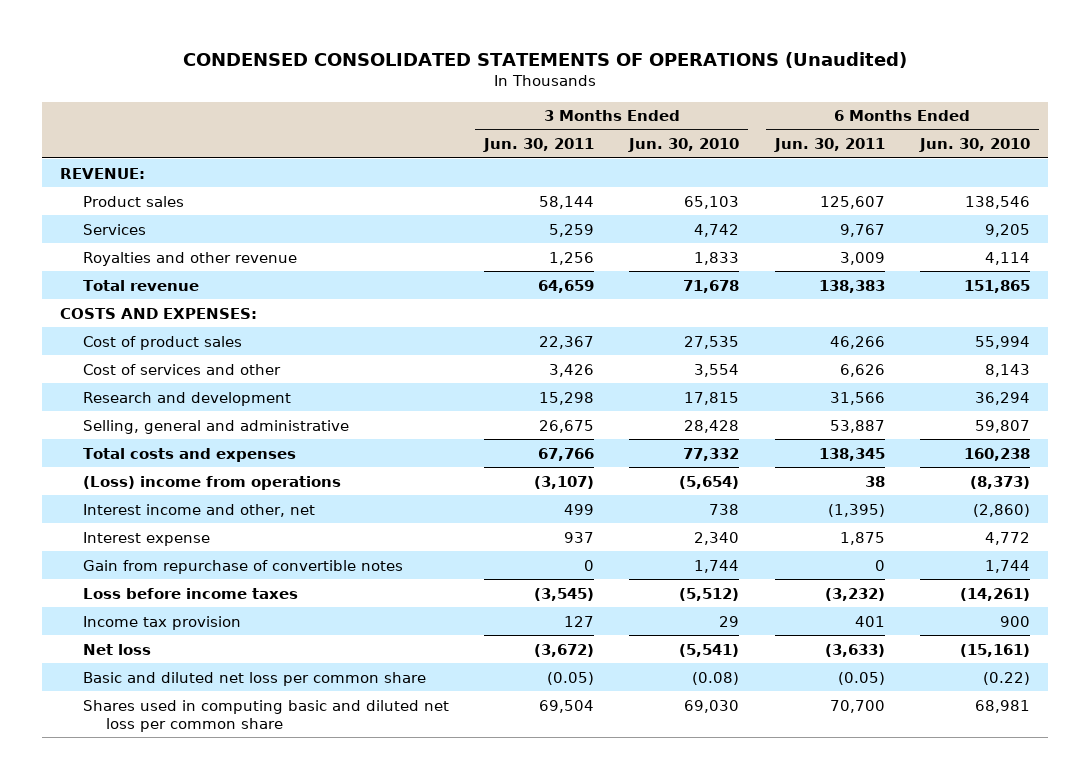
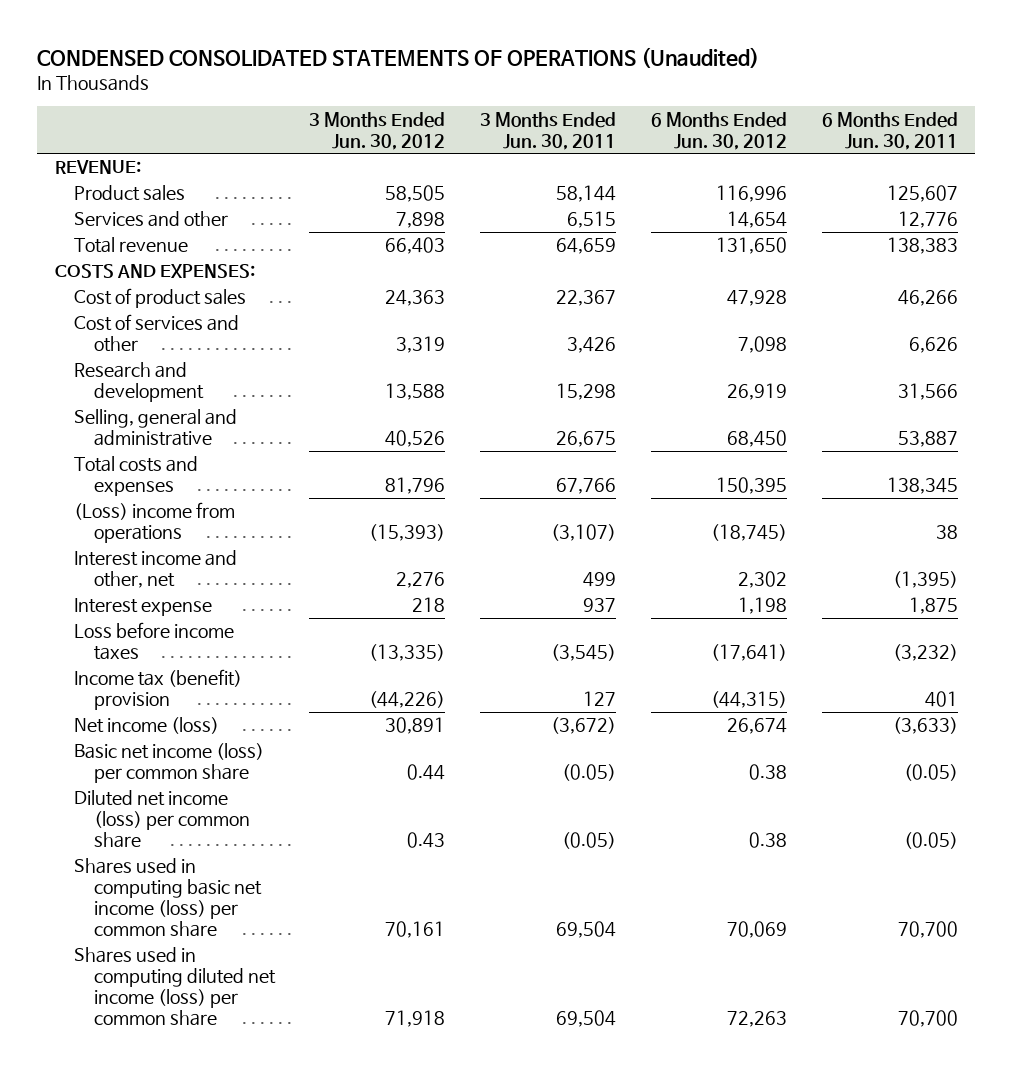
[628,138,740,153] Jun. 30, 2010 -> none
[919,138,1031,153] Jun. 30, 2010 -> none
none -> [309,111,446,150] 3 Months Ended Jun. 30, 2012
none -> [651,111,788,150] 6 Months Ended Jun. 30, 2012
[82,223,146,235] Services -> none
[82,251,297,266] Royalties and other revenue -> none
none -> [74,211,229,228] Services and other
[82,559,403,574] Gain from repurchase of convertible notes -> none
[82,615,241,630] Income tax provision -> [74,669,243,711] Income tax (benefit) provision
[82,643,151,655] Net loss -> [74,717,220,735] Net income (loss)
[82,671,426,686] Basic and diluted net loss per common share -> [74,743,265,784] Basic net income (loss) per common share
none -> [74,790,250,849] Diluted net income (loss) per common share
[82,699,449,732] Shares used in computing basic and diluted net loss per common share -> [74,858,262,938] Shares used in computing basic net income (loss) per common share
none -> [74,947,276,1027] Shares used in computing diluted net income (loss) per common share

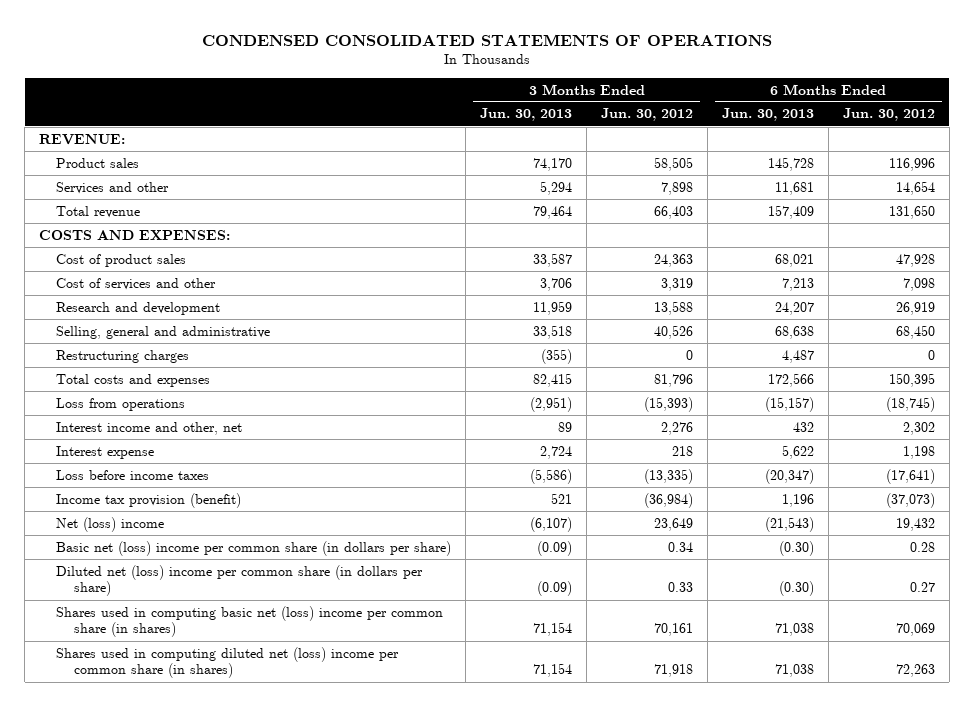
[37,46,760,68] CONDENSED CONSOLIDATED STATEMENTS OF OPERATIONS (Unaudited) -> [201,33,772,46] CONDENSED CONSOLIDATED STATEMENTS OF OPERATIONS
[480,111,617,150] 3 Months Ended Jun. 30, 2011 -> none
[821,111,958,150] 6 Months Ended Jun. 30, 2011 -> none
none -> [480,108,573,122] Jun. 30, 2013
none -> [722,108,815,122] Jun. 30, 2013
none -> [56,349,190,363] Restructuring charges
[74,502,236,544] (Loss) income from operations -> [56,397,186,411] Loss from operations
[74,669,243,711] Income tax (benefit) provision -> [56,492,242,508] Income tax provision (benefit)
[369,691,446,709] (44,226) -> [644,492,694,508] (36,984)
[711,691,788,709] (44,315) -> [885,492,935,508] (37,073)
[74,717,220,735] Net income (loss) -> [56,516,165,532] Net (loss) income
[385,717,446,735] 30,891 -> [654,517,694,531] 23,649
[727,718,788,735] 26,674 -> [895,517,935,531] 19,432
[74,743,265,784] Basic net income (loss) per common share -> [56,540,452,556] Basic net (loss) income per common share (in dollars per share)
[407,764,446,781] 0.44 -> [668,541,694,552] 0.34
[749,764,788,781] 0.38 -> [909,541,935,552] 0.28
[74,790,250,849] Diluted net income (loss) per common share -> [56,564,424,597] Diluted net (loss) income per common share (in dollars per share)
[407,832,446,849] 0.43 -> [668,582,694,593] 0.33
[749,832,788,849] 0.38 -> [909,582,935,593] 0.27
[74,858,262,938] Shares used in computing basic net income (loss) per common share -> [56,605,444,638] Shares used in computing basic net (loss) income per common share (in shares)
[74,947,276,1027] Shares used in computing diluted net income (loss) per common share -> [56,646,400,679] Shares used in computing diluted net (loss) income per common share (in shares)

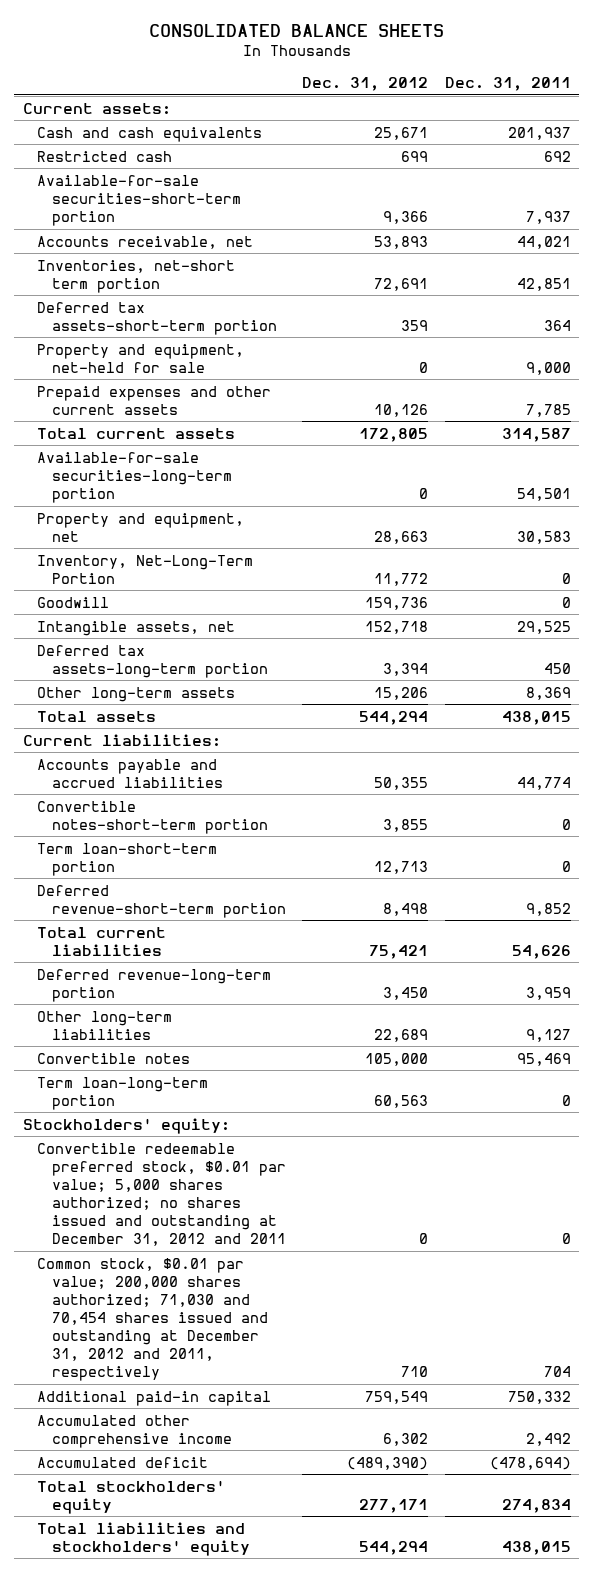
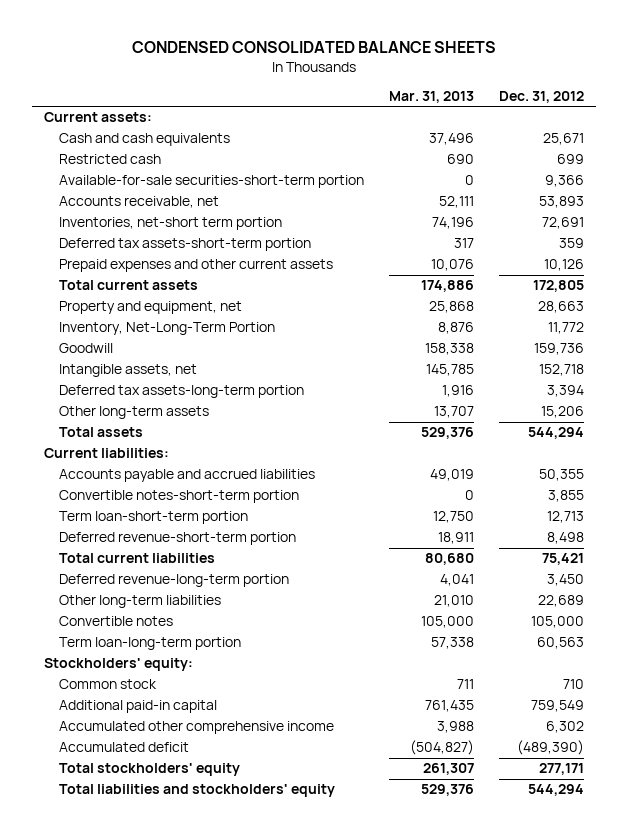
[148,23,444,37] CONSOLIDATED BALANCE SHEETS -> [131,41,496,54] CONDENSED CONSOLIDATED BALANCE SHEETS
[444,77,571,92] Dec. 31, 2011 -> none
none -> [388,90,474,103] Mar. 31, 2013
[37,343,245,373] Property and equipment, net-held for sale -> none
[37,451,232,503] Available-for-sale securities-long-term portion -> none
[37,1142,286,1247] Convertible redeemable preferred stock, $0.01 par value; 5,000 shares authorized; no shares issued and outstanding at December 31, 2012 and 2011 -> none
[37,1257,268,1382] Common stock, $0.01 par value; 200,000 shares authorized; 71,030 and 70,454 shares issued and outstanding at December 31, 2012 and 2011, respectively -> [58,679,157,690] Common stock

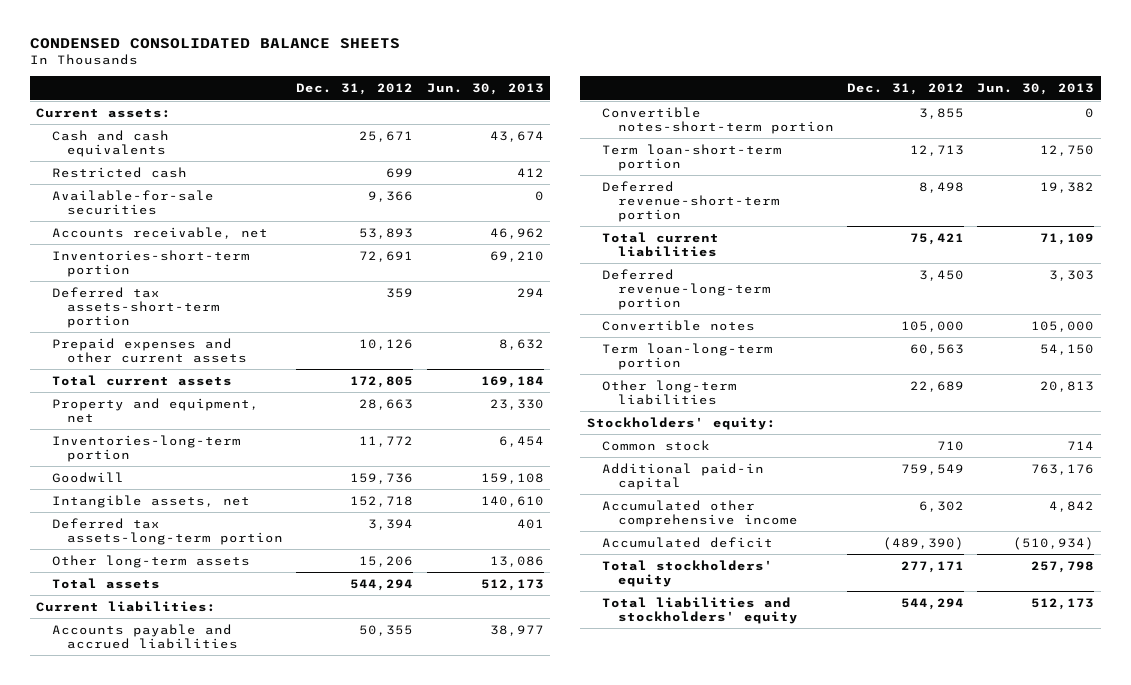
[388,90,474,103] Mar. 31, 2013 -> none
none -> [426,83,544,96] Jun. 30, 2013
[58,175,364,189] Available-for-sale securities-short-term portion -> [51,189,214,215] Available-for-sale securities
[58,217,282,231] Inventories, net-short term portion -> [51,249,250,277] Inventories-short-term portion
[58,322,275,336] Inventory, Net-Long-Term Portion -> [51,434,241,462] Inventories-long-term portion
[58,595,221,609] Other long-term liabilities -> [602,379,738,405] Other long-term liabilities

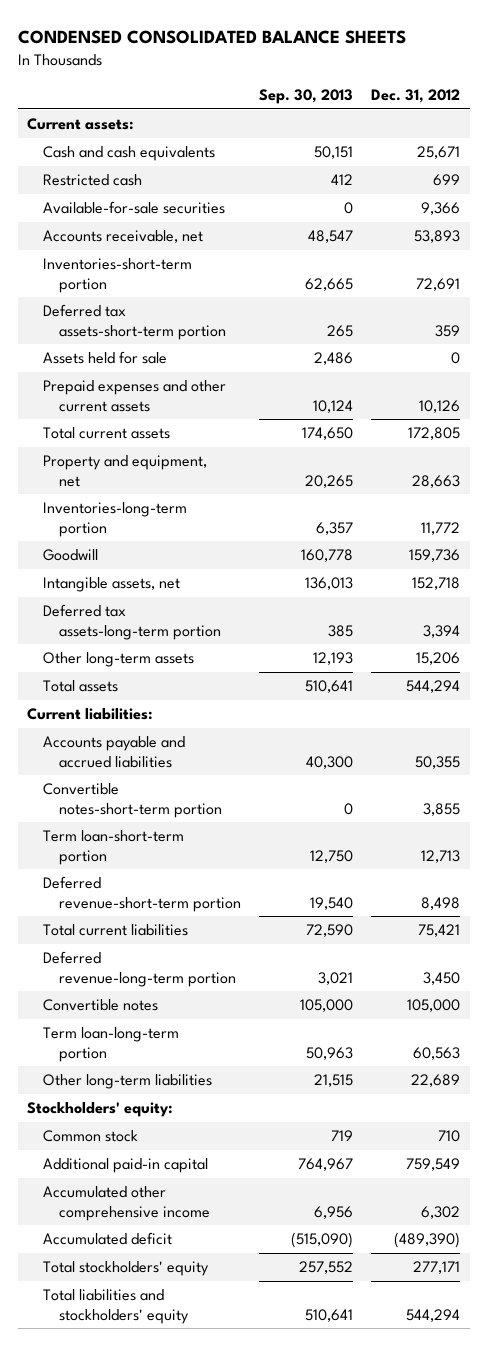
[426,83,544,96] Jun. 30, 2013 -> none
none -> [259,89,354,105] Sep. 30, 2013
none -> [43,351,168,365] Assets held for sale

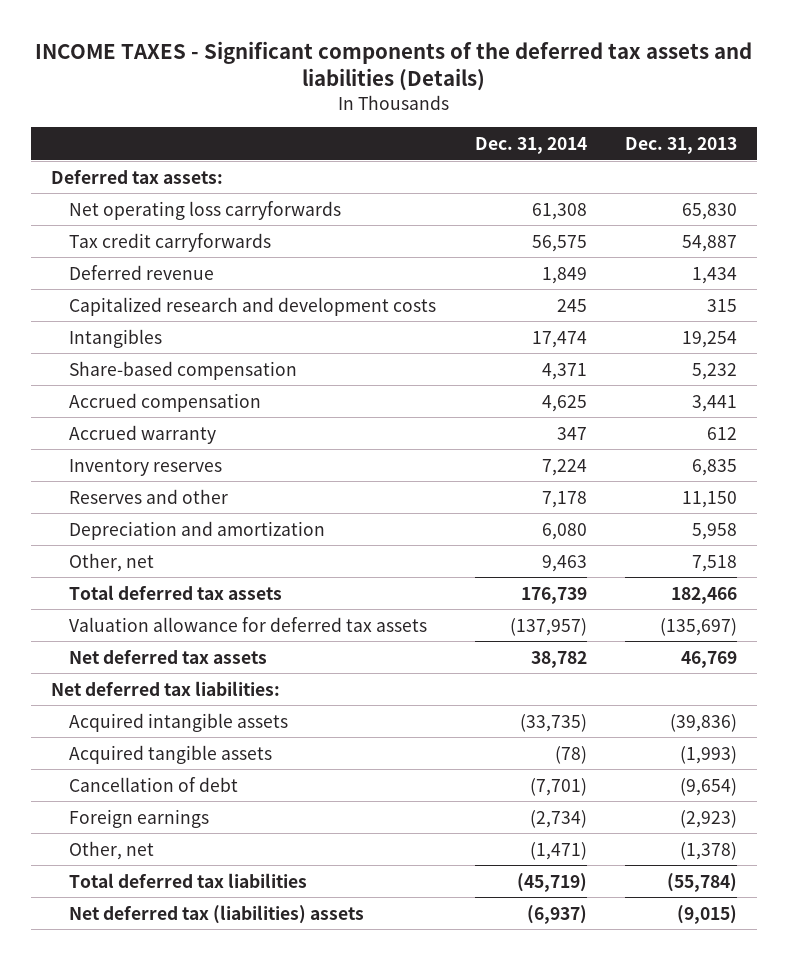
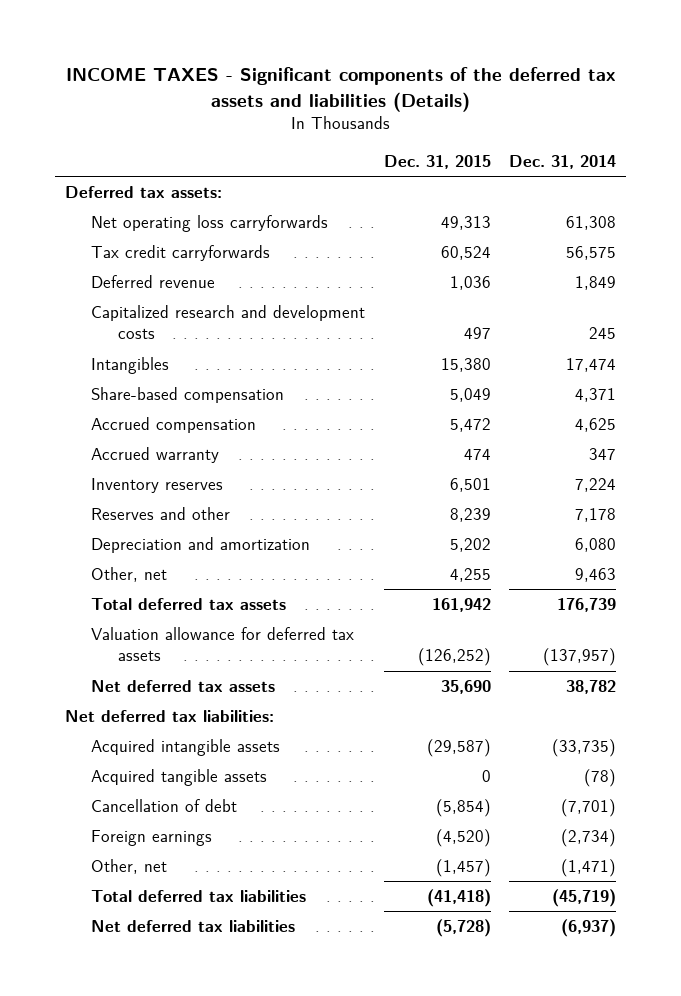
[625,136,738,154] Dec. 31, 2013 -> none
none -> [383,154,491,169] Dec. 31, 2015
[69,904,365,924] Net deferred tax (liabilities) assets -> [91,919,296,932] Net deferred tax liabilities

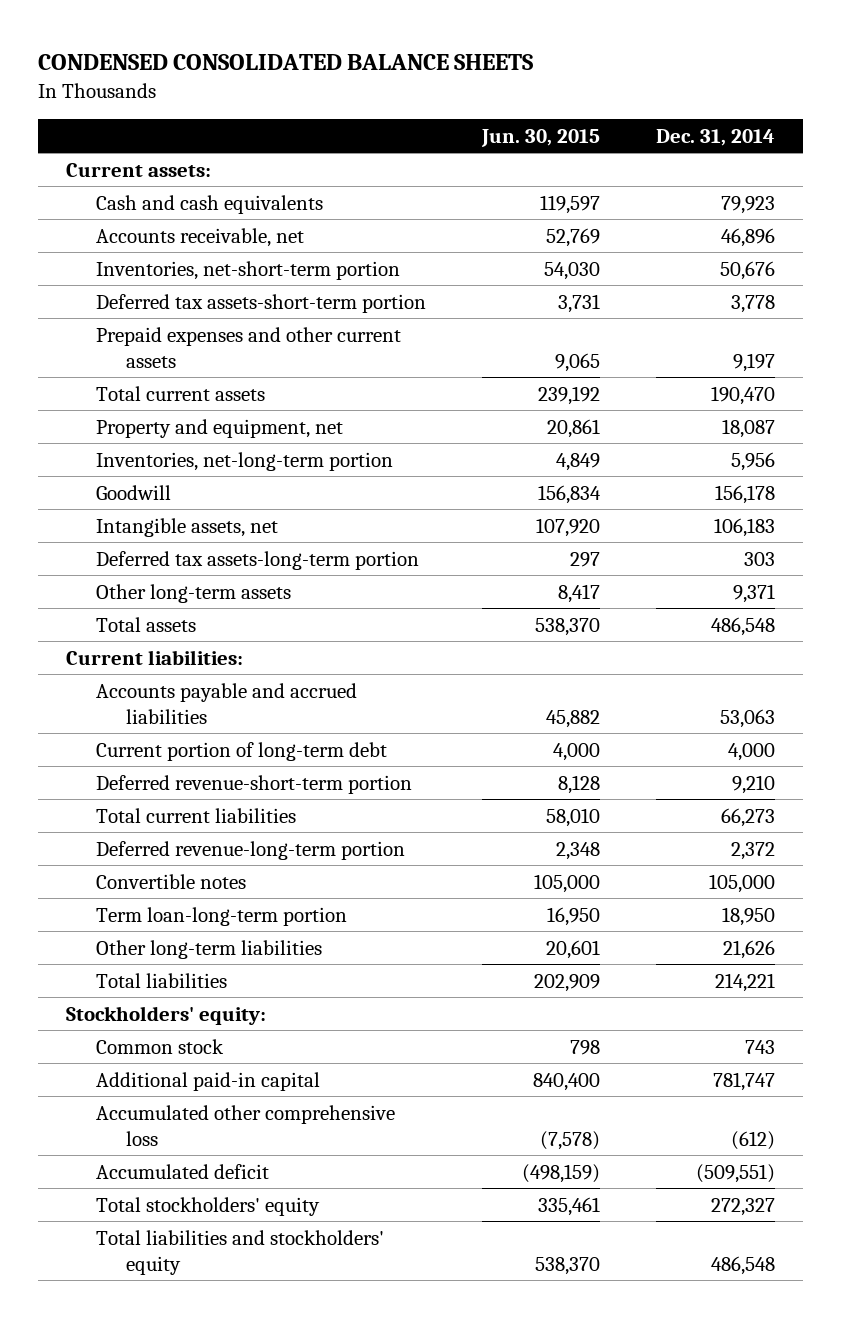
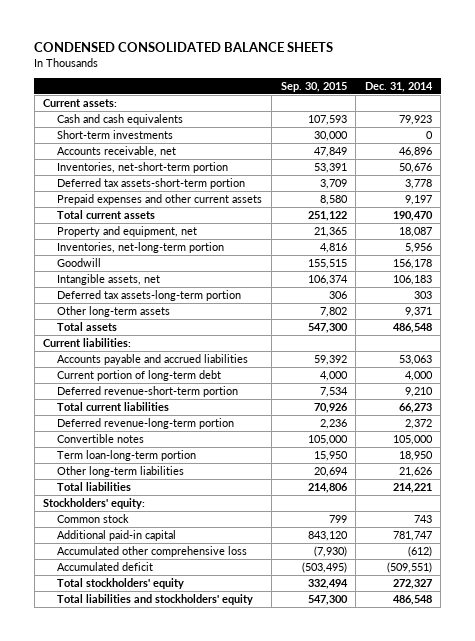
[481,128,601,147] Jun. 30, 2015 -> none
none -> [280,81,347,92] Sep. 30, 2015
none -> [57,129,174,139] Short-term investments

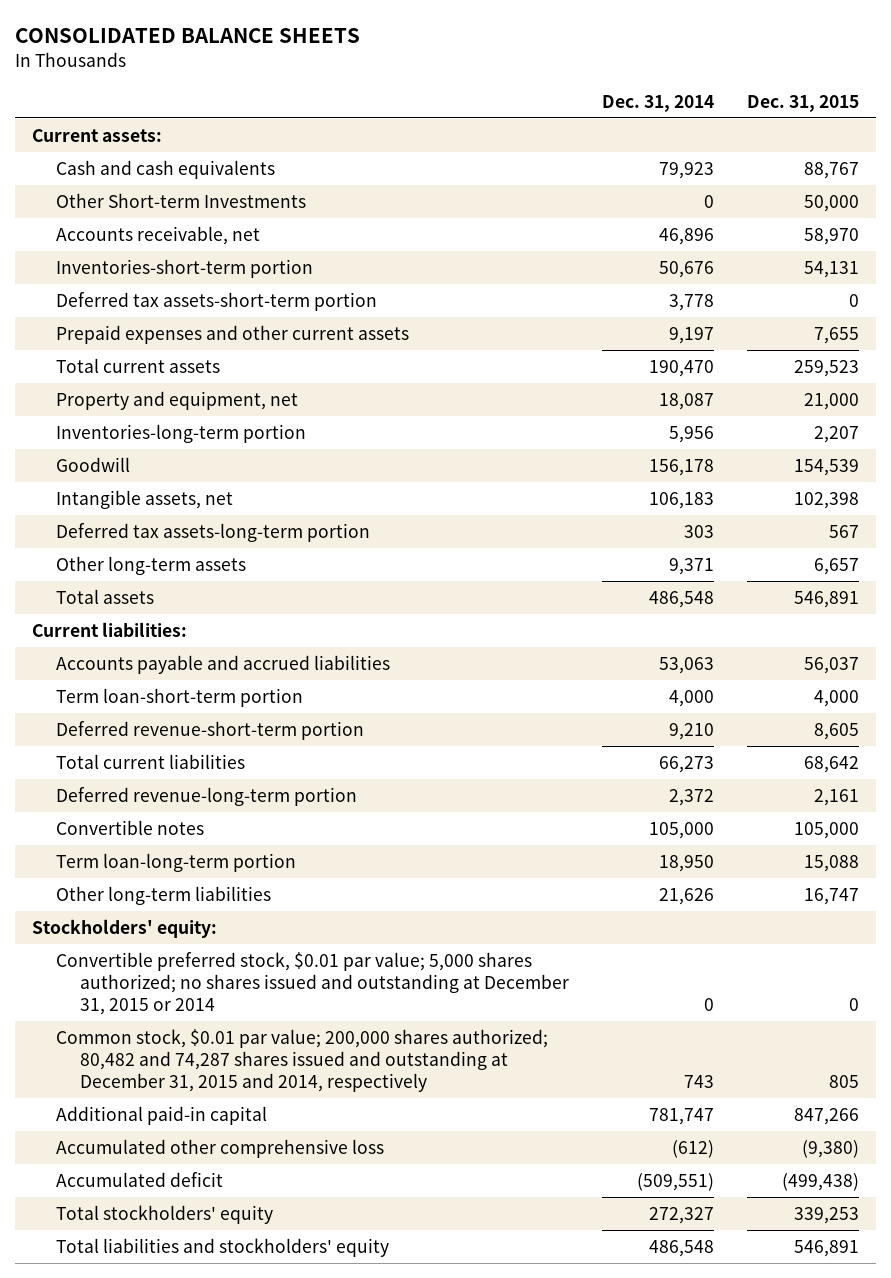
[34,41,334,52] CONDENSED CONSOLIDATED BALANCE SHEETS -> [15,27,361,43] CONSOLIDATED BALANCE SHEETS
[280,81,347,92] Sep. 30, 2015 -> none
none -> [746,94,859,112] Dec. 31, 2015
[57,129,174,139] Short-term investments -> [55,193,306,209] Other Short-term Investments
[57,161,229,173] Inventories, net-short-term portion -> [55,259,313,279] Inventories-short-term portion
[57,241,225,253] Inventories, net-long-term portion -> [55,424,306,444] Inventories-long-term portion
[57,369,222,381] Current portion of long-term debt -> none
none -> [55,688,303,708] Term loan-short-term portion
[57,481,132,491] Total liabilities -> none
none -> [55,952,569,1015] Convertible preferred stock, $0.01 par value; 5,000 shares authorized; no shares issued and outstanding at December 31, 2015 or 2014
[57,513,130,523] Common stock -> [55,1029,548,1092] Common stock, $0.01 par value; 200,000 shares authorized; 80,482 and 74,287 shares issued and outstanding at December 31, 2015 and 2014, respectively

